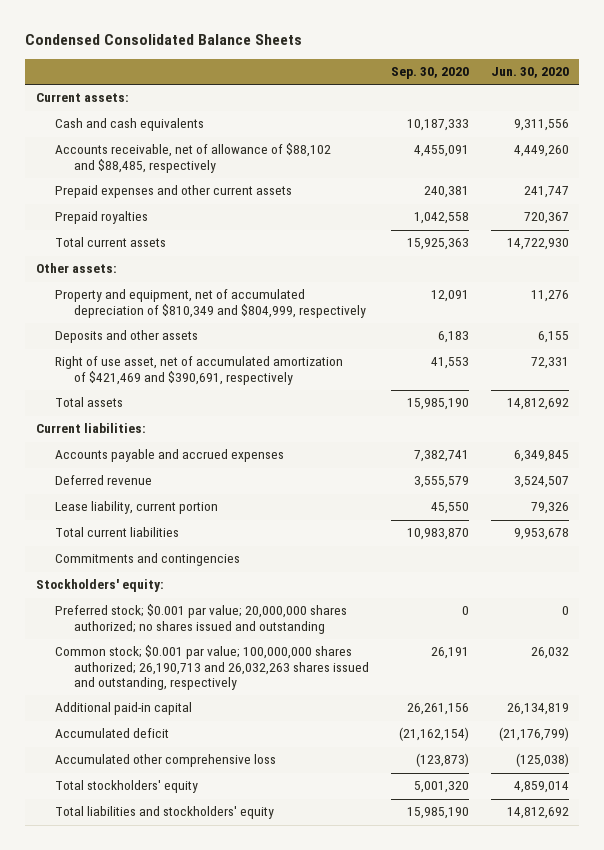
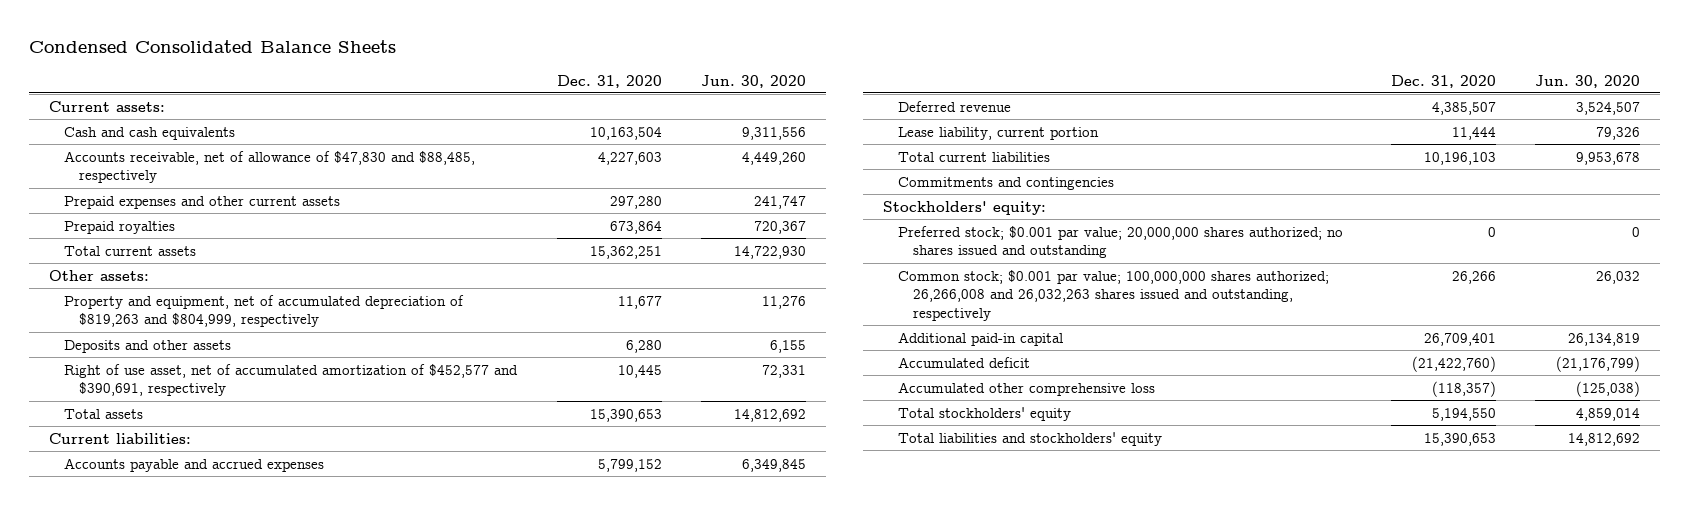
[390,67,469,80] Sep. 30, 2020 -> none
none -> [556,74,662,88] Dec. 31, 2020
[54,143,331,173] Accounts receivable, net of allowance of $88,102 and $88,485, respectively -> [64,150,476,184] Accounts receivable, net of allowance of $47,830 and $88,485, respectively
[54,289,367,318] Property and equipment, net of accumulated depreciation of $810,349 and $804,999, respectively -> [64,294,465,328] Property and equipment, net of accumulated depreciation of $819,263 and $804,999, respectively
[54,356,343,385] Right of use asset, net of accumulated amortization of $421,469 and $390,691, respectively -> [64,363,519,397] Right of use asset, net of accumulated amortization of $452,577 and $390,691, respectively
[54,645,370,691] Common stock; $0.001 par value; 100,000,000 shares authorized; 26,190,713 and 26,032,263 shares issued and outstanding, respectively -> [898,269,1330,322] Common stock; $0.001 par value; 100,000,000 shares authorized; 26,266,008 and 26,032,263 shares issued and outstanding, respectively

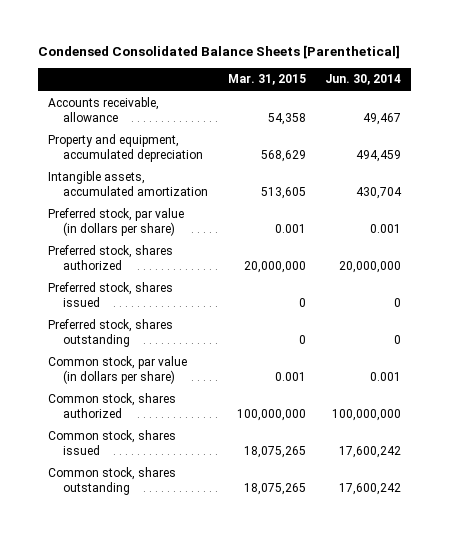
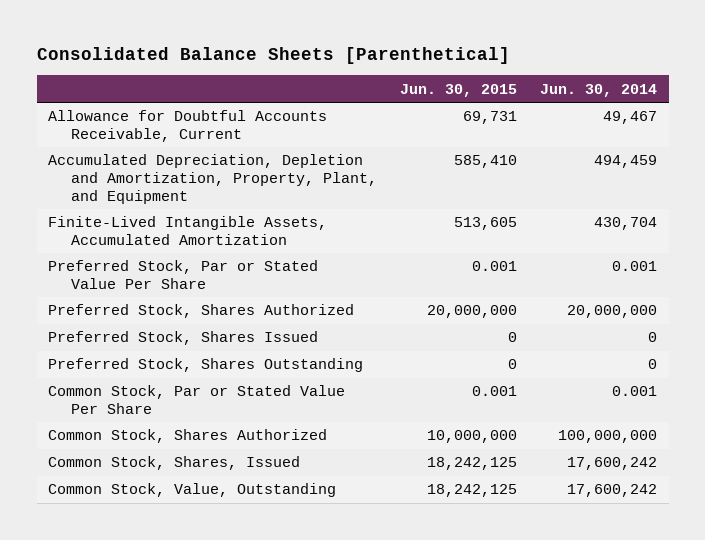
[38,45,401,60] Condensed Consolidated Balance Sheets [Parenthetical] -> [36,47,510,65] Consolidated Balance Sheets [Parenthetical]
[227,74,306,86] Mar. 31, 2015 -> none
none -> [400,83,518,97] Jun. 30, 2015
[47,97,159,122] Accounts receivable, allowance -> [48,110,328,143] Allowance for Doubtful Accounts Receivable, Current
[47,134,203,162] Property and equipment, accumulated depreciation -> [48,154,378,204] Accumulated Depreciation, Depletion and Amortization, Property, Plant, and Equipment
[47,171,208,196] Intangible assets, accumulated amortization -> [48,216,328,246] Finite-Lived Intangible Assets, Accumulated Amortization
[47,208,184,236] Preferred stock, par value (in dollars per share) -> [48,260,319,290] Preferred Stock, Par or Stated Value Per Share
[47,245,173,270] Preferred stock, shares authorized -> [48,304,355,319] Preferred Stock, Shares Authorized
[47,282,173,307] Preferred stock, shares issued -> [48,331,319,346] Preferred Stock, Shares Issued
[47,319,173,347] Preferred stock, shares outstanding -> [48,358,364,373] Preferred Stock, Shares Outstanding
[47,356,187,384] Common stock, par value (in dollars per share) -> [48,385,346,415] Common Stock, Par or Stated Value Per Share
[47,393,176,418] Common stock, shares authorized -> [48,429,328,444] Common Stock, Shares Authorized
[47,430,176,455] Common stock, shares issued -> [48,456,301,471] Common Stock, Shares, Issued
[47,467,176,495] Common stock, shares outstanding -> [48,483,337,498] Common Stock, Value, Outstanding

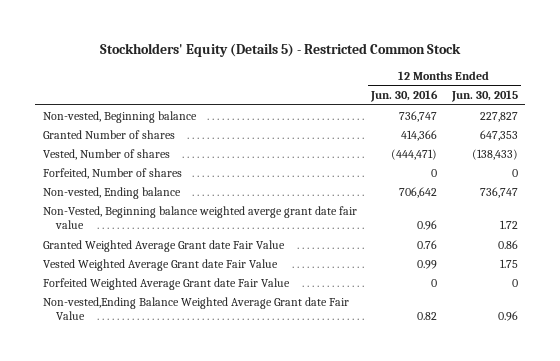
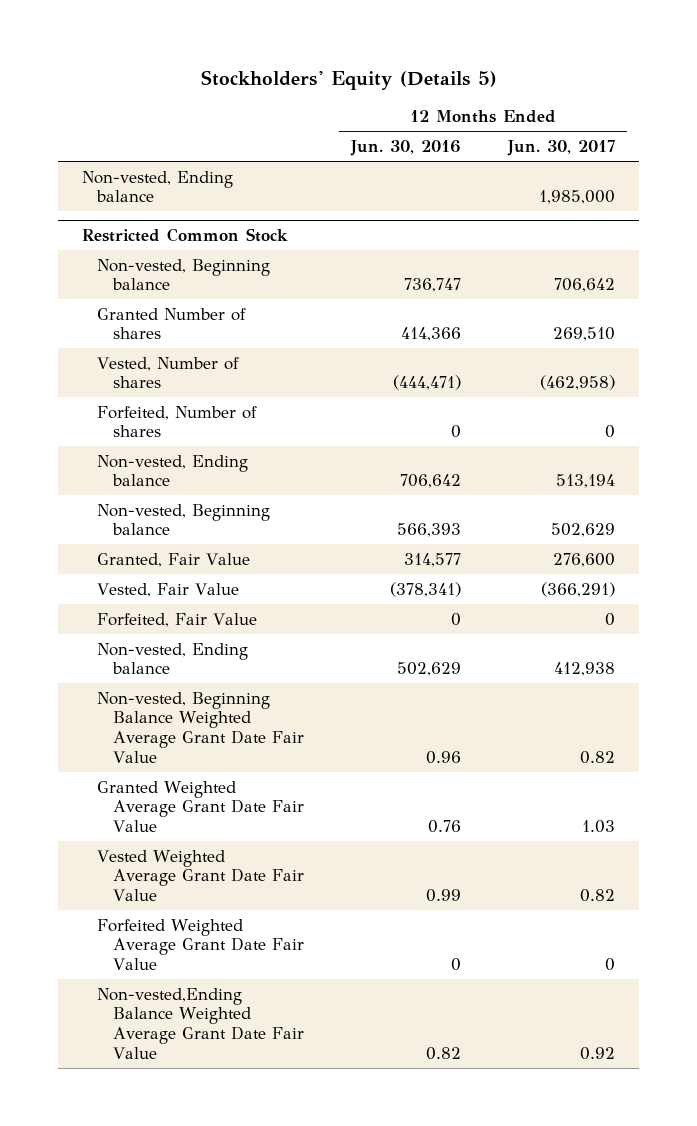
[100,43,462,58] Stockholders' Equity (Details 5) - Restricted Common Stock -> [200,69,497,90] Stockholders' Equity (Details 5)
[450,89,518,102] Jun. 30, 2015 -> none
none -> [507,140,616,157] Jun. 30, 2017
none -> [82,170,234,203] Non-vested, Ending balance
none -> [82,228,289,243] Restricted Common Stock
none -> [97,503,271,536] Non-vested, Beginning balance
none -> [97,552,251,567] Granted, Fair Value
none -> [97,582,240,597] Vested, Fair Value
none -> [97,612,258,627] Forfeited, Fair Value
none -> [97,642,249,675] Non-vested, Ending balance
[42,205,357,230] Non-Vested, Beginning balance weighted averge grant date fair value -> [97,691,304,763] Non-vested, Beginning Balance Weighted Average Grant Date Fair Value
[42,239,285,252] Granted Weighted Average Grant date Fair Value -> [97,780,304,832] Granted Weighted Average Grant Date Fair Value
[42,258,278,271] Vested Weighted Average Grant date Fair Value -> [97,849,304,901] Vested Weighted Average Grant Date Fair Value
[42,277,290,290] Forfeited Weighted Average Grant date Fair Value -> [97,918,304,970] Forfeited Weighted Average Grant Date Fair Value
[42,296,349,321] Non-vested,Ending Balance Weighted Average Grant date Fair Value -> [97,987,304,1059] Non-vested,Ending Balance Weighted Average Grant Date Fair Value

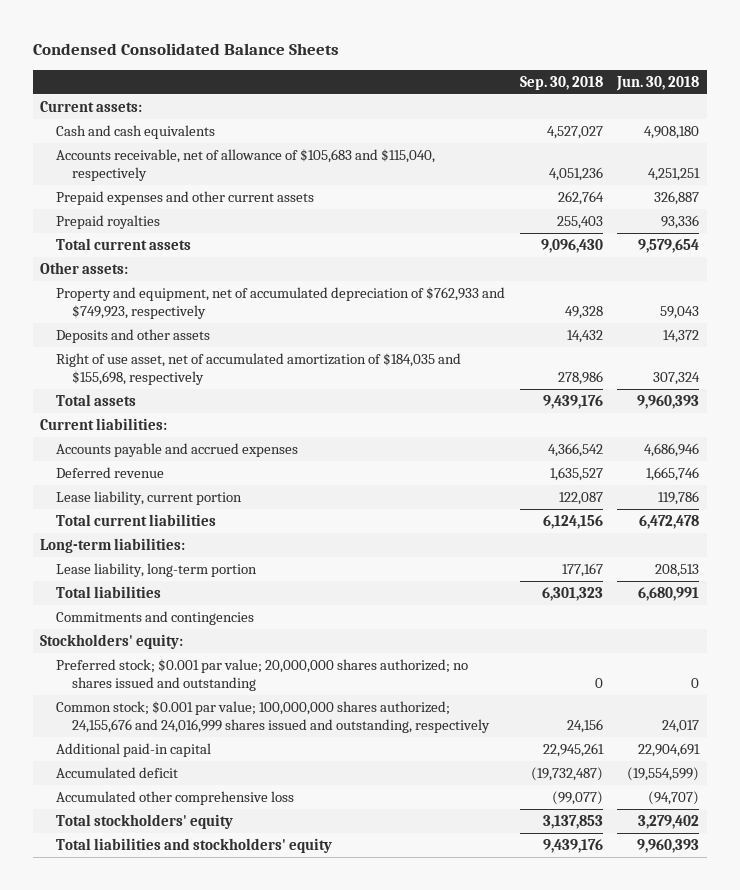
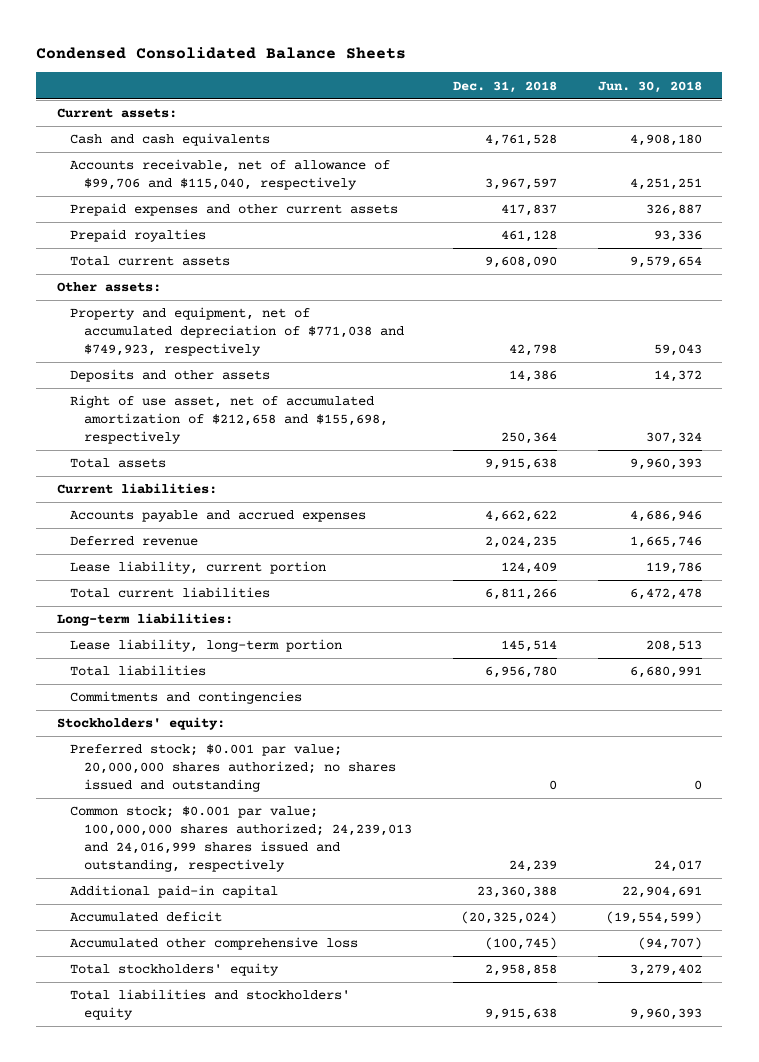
[519,75,603,90] Sep. 30, 2018 -> none
none -> [453,80,558,93] Dec. 31, 2018
[56,148,436,181] Accounts receivable, net of allowance of $105,683 and $115,040, respectively -> [70,159,391,191] Accounts receivable, net of allowance of $99,706 and $115,040, respectively
[56,286,506,319] Property and equipment, net of accumulated depreciation of $762,933 and $749,923, respectively -> [70,307,405,357] Property and equipment, net of accumulated depreciation of $771,038 and $749,923, respectively
[56,352,462,385] Right of use asset, net of accumulated amortization of $184,035 and $155,698, respectively -> [70,395,389,445] Right of use asset, net of accumulated amortization of $212,658 and $155,698, respectively
[56,700,491,733] Common stock; $0.001 par value; 100,000,000 shares authorized; 24,155,676 and 24,016,999 shares issued and outstanding, respectively -> [70,806,413,872] Common stock; $0.001 par value; 100,000,000 shares authorized; 24,239,013 and 24,016,999 shares issued and outstanding, respectively

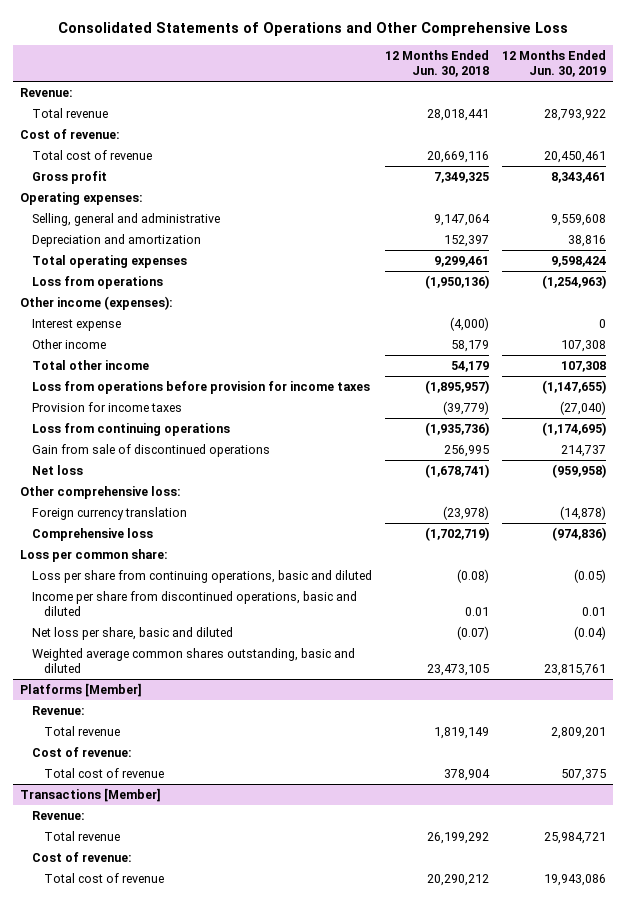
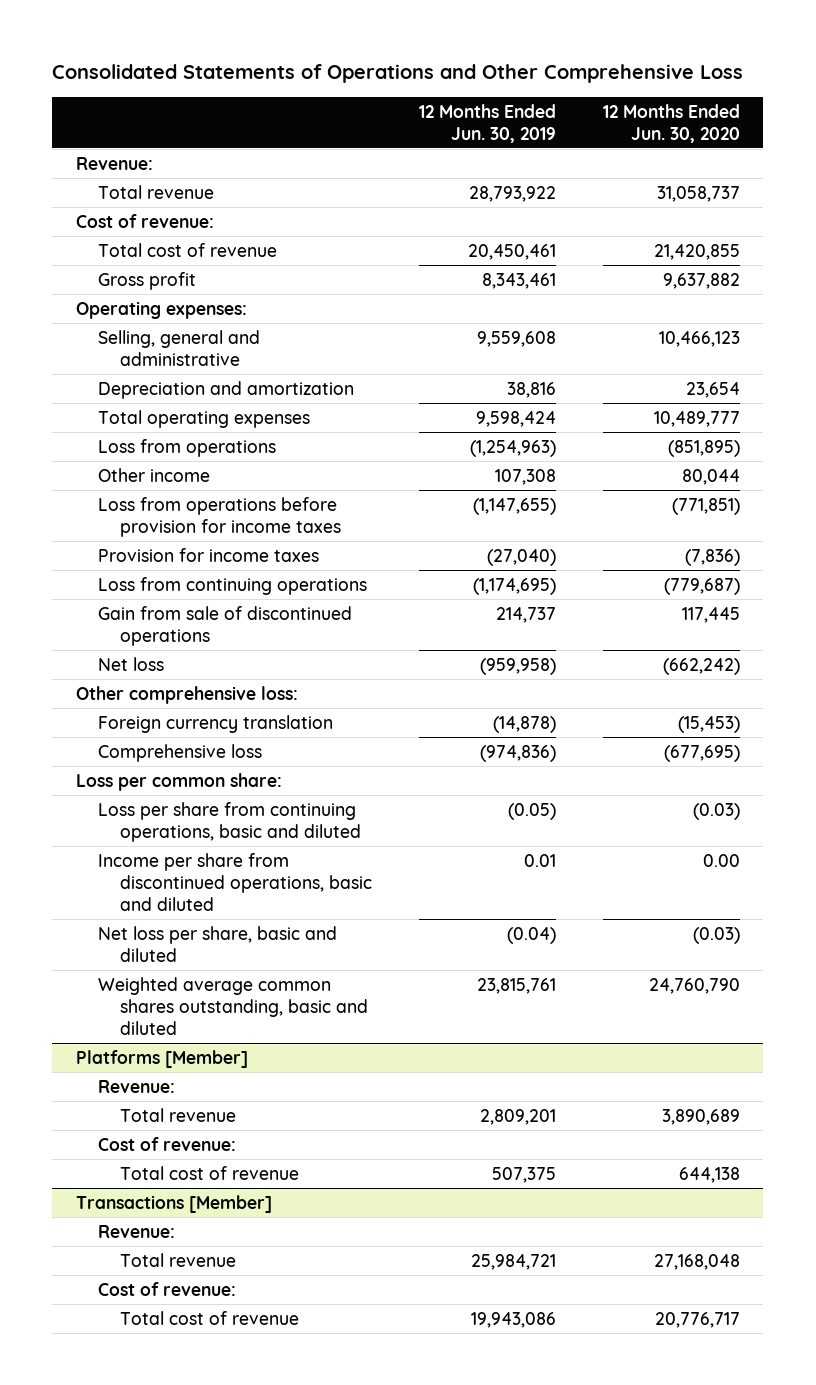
[384,50,489,78] 12 Months Ended Jun. 30, 2018 -> none
none -> [602,103,740,143] 12 Months Ended Jun. 30, 2020
[19,295,173,310] Other income (expenses): -> none
[31,318,121,331] Interest expense -> none
[31,359,149,370] Total other income -> none

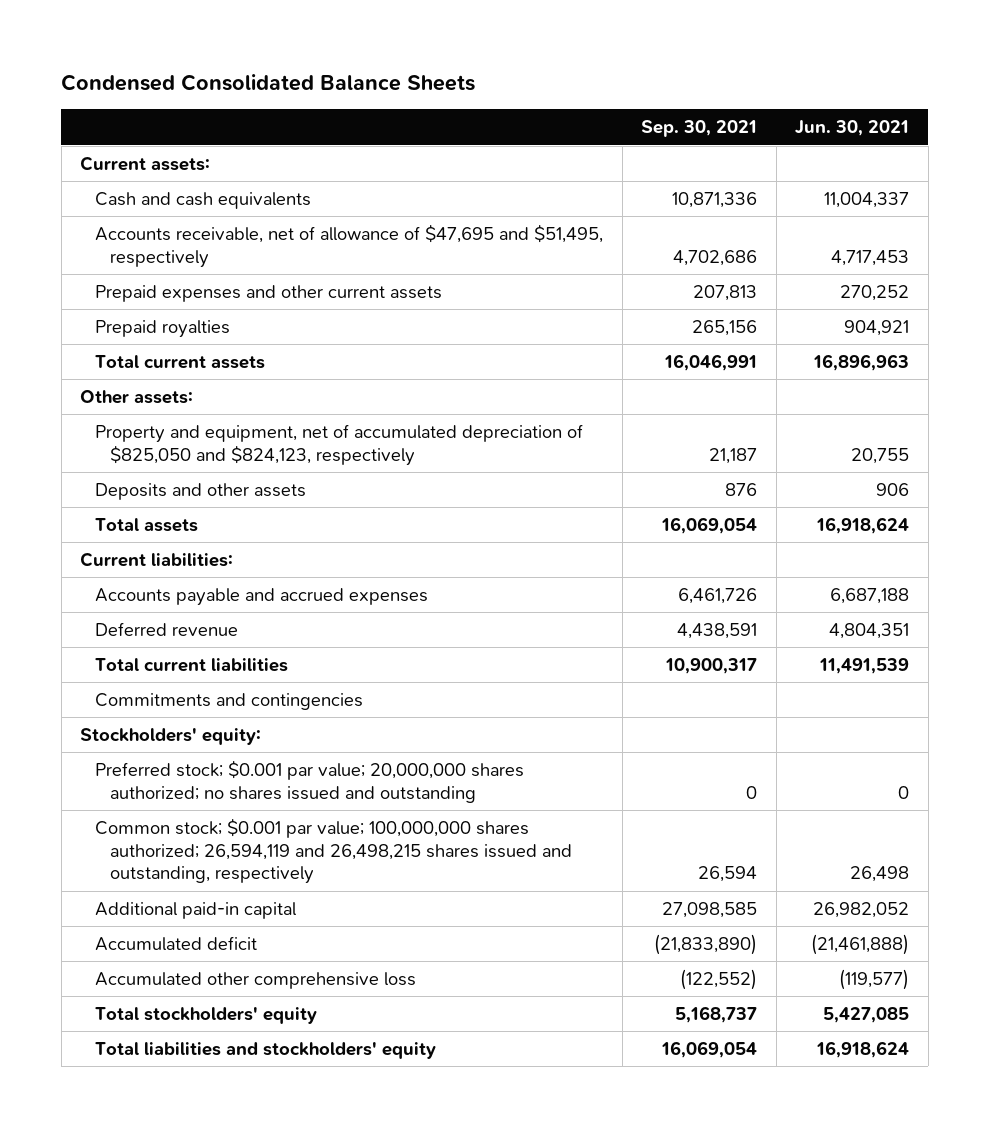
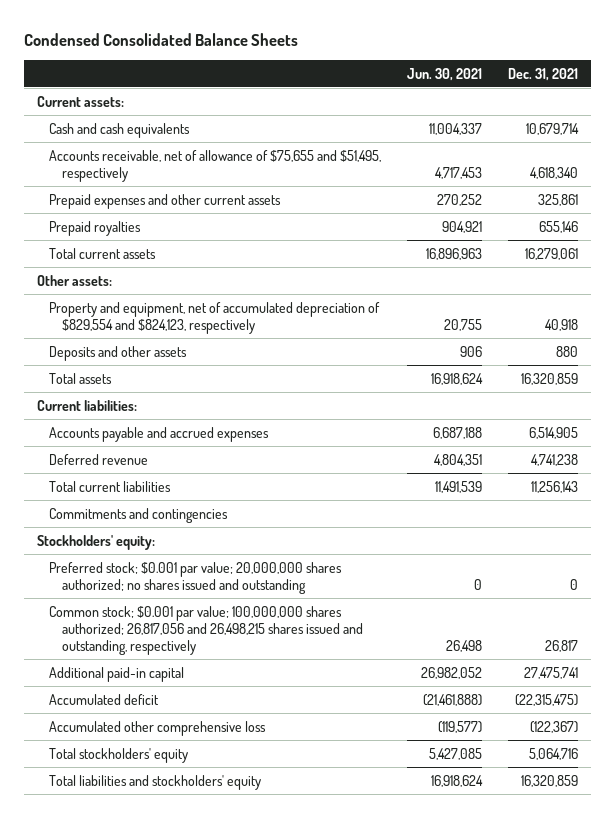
[641,120,758,138] Sep. 30, 2021 -> none
none -> [508,67,579,81] Dec. 31, 2021
[95,224,604,268] Accounts receivable, net of allowance of $47,695 and $51,495, respectively -> [49,149,382,182] Accounts receivable, net of allowance of $75,655 and $51,495, respectively
[95,424,584,466] Property and equipment, net of accumulated depreciation of $825,050 and $824,123, respectively -> [49,301,381,334] Property and equipment, net of accumulated depreciation of $829,554 and $824,123, respectively
[95,818,572,885] Common stock; $0.001 par value; 100,000,000 shares authorized; 26,594,119 and 26,498,215 shares issued and outstanding, respectively -> [49,605,364,655] Common stock; $0.001 par value; 100,000,000 shares authorized; 26,817,056 and 26,498,215 shares issued and outstanding, respectively

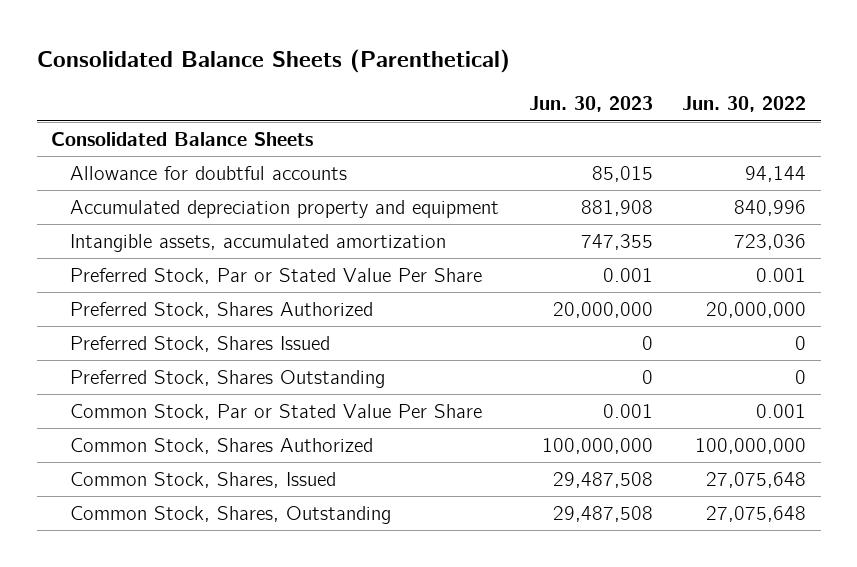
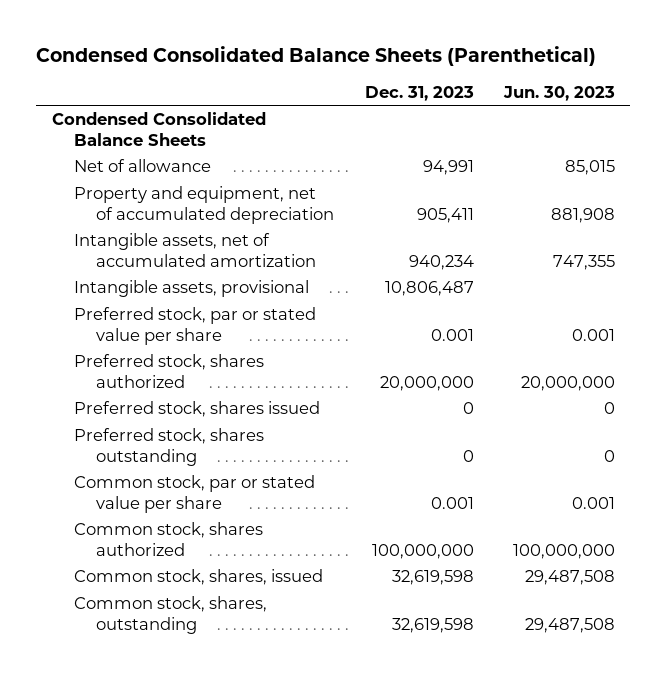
[36,48,510,73] Consolidated Balance Sheets (Parenthetical) -> [36,45,597,66] Condensed Consolidated Balance Sheets (Parenthetical)
[682,96,807,113] Jun. 30, 2022 -> none
none -> [364,85,474,101] Dec. 31, 2023
[51,131,314,146] Consolidated Balance Sheets -> [51,112,266,146] Condensed Consolidated Balance Sheets
[70,165,348,180] Allowance for doubtful accounts -> [73,159,211,173] Net of allowance
[70,199,500,218] Accumulated depreciation property and equipment -> [73,186,335,224] Property and equipment, net of accumulated depreciation
[70,233,447,252] Intangible assets, accumulated amortization -> [73,233,317,267] Intangible assets, net of accumulated amortization
none -> [73,280,309,298] Intangible assets, provisional
[70,267,483,284] Preferred Stock, Par or Stated Value Per Share -> [73,307,316,345] Preferred stock, par or stated value per share
[70,301,374,318] Preferred Stock, Shares Authorized -> [73,354,264,388] Preferred stock, shares authorized
[70,335,331,352] Preferred Stock, Shares Issued -> [73,401,320,418] Preferred stock, shares issued
[70,369,386,388] Preferred Stock, Shares Outstanding -> [73,428,264,466] Preferred stock, shares outstanding
[70,403,483,420] Common Stock, Par or Stated Value Per Share -> [73,475,315,513] Common stock, par or stated value per share
[70,437,374,454] Common Stock, Shares Authorized -> [73,522,263,556] Common stock, shares authorized
[70,471,337,488] Common Stock, Shares, Issued -> [73,569,323,586] Common stock, shares, issued
[70,505,392,524] Common Stock, Shares, Outstanding -> [73,596,267,634] Common stock, shares, outstanding

